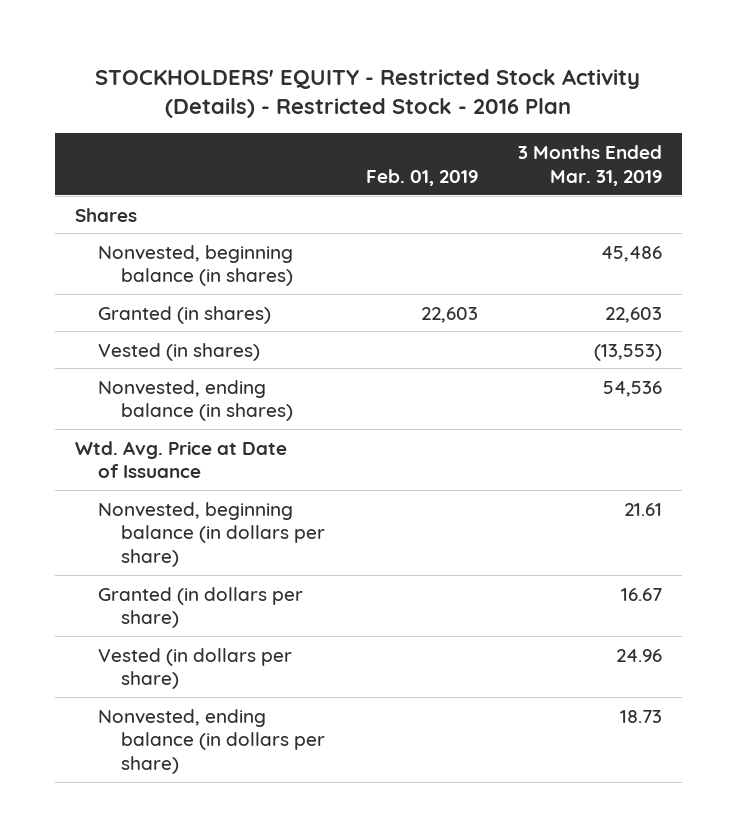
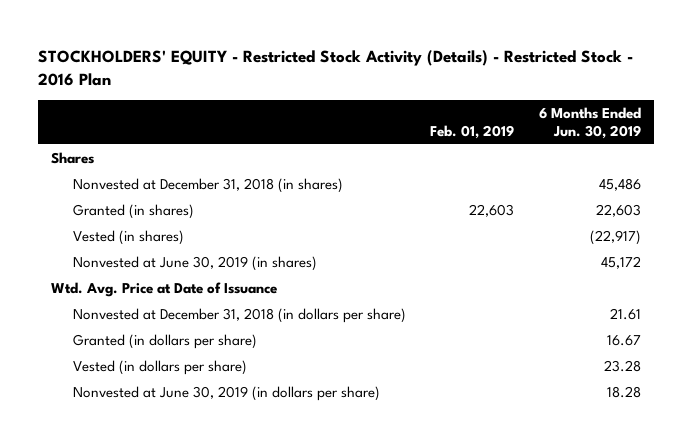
[517,144,662,186] 3 Months Ended Mar. 31, 2019 -> none
none -> [539,106,642,139] 6 Months Ended Jun. 30, 2019
[98,244,294,287] Nonvested, beginning balance (in shares) -> [72,178,343,194] Nonvested at December 31, 2018 (in shares)
[98,379,294,422] Nonvested, ending balance (in shares) -> [72,256,317,272] Nonvested at June 30, 2019 (in shares)
[98,501,326,568] Nonvested, beginning balance (in dollars per share) -> [72,308,406,324] Nonvested at December 31, 2018 (in dollars per share)
[98,708,326,775] Nonvested, ending balance (in dollars per share) -> [72,386,380,402] Nonvested at June 30, 2019 (in dollars per share)

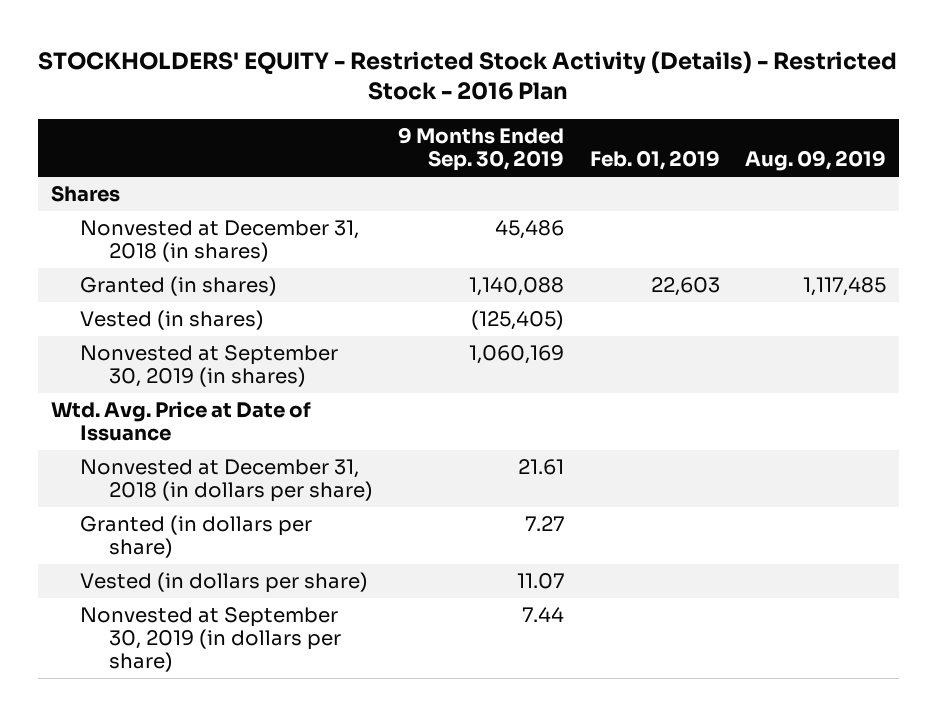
[539,106,642,139] 6 Months Ended Jun. 30, 2019 -> none
none -> [398,127,565,172] 9 Months Ended Sep. 30, 2019
none -> [745,150,887,172] Aug. 09, 2019
[72,256,317,272] Nonvested at June 30, 2019 (in shares) -> [79,345,338,388] Nonvested at September 30, 2019 (in shares)
[72,386,380,402] Nonvested at June 30, 2019 (in dollars per share) -> [79,607,341,673] Nonvested at September 30, 2019 (in dollars per share)

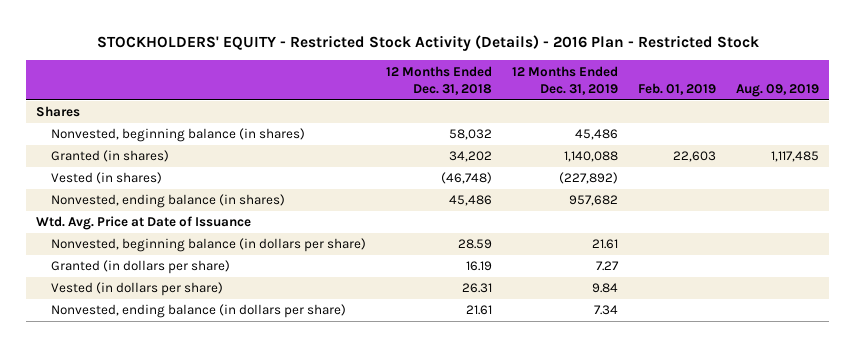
[38,50,898,101] STOCKHOLDERS' EQUITY - Restricted Stock Activity (Details) - Restricted Stock - 2016 Plan -> [96,34,759,51] STOCKHOLDERS' EQUITY - Restricted Stock Activity (Details) - 2016 Plan - Restricted Stock
[398,127,565,172] 9 Months Ended Sep. 30, 2019 -> none
none -> [385,65,492,95] 12 Months Ended Dec. 31, 2018
none -> [511,65,618,95] 12 Months Ended Dec. 31, 2019
[79,220,359,263] Nonvested at December 31, 2018 (in shares) -> [50,128,305,143] Nonvested, beginning balance (in shares)
[79,345,338,388] Nonvested at September 30, 2019 (in shares) -> [50,194,285,209] Nonvested, ending balance (in shares)
[79,459,373,503] Nonvested at December 31, 2018 (in dollars per share) -> [50,238,366,253] Nonvested, beginning balance (in dollars per share)
[79,607,341,673] Nonvested at September 30, 2019 (in dollars per share) -> [50,304,346,319] Nonvested, ending balance (in dollars per share)

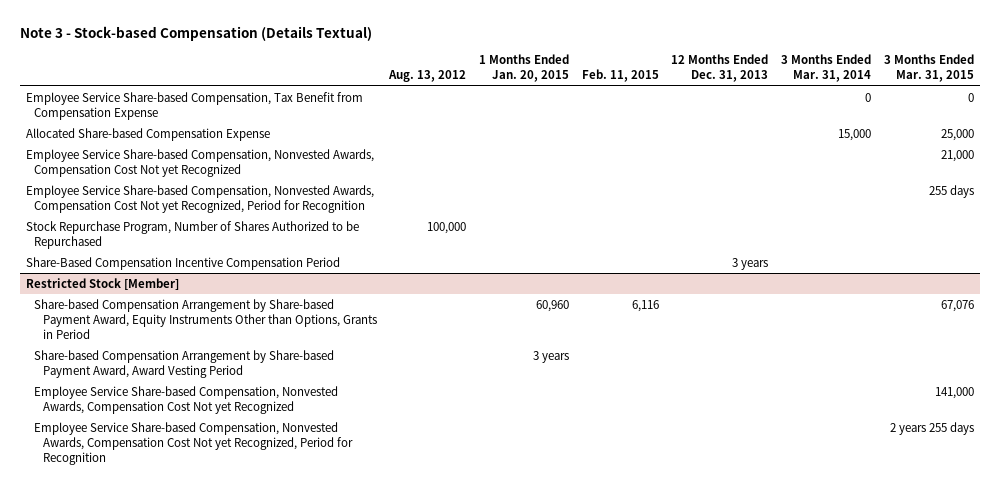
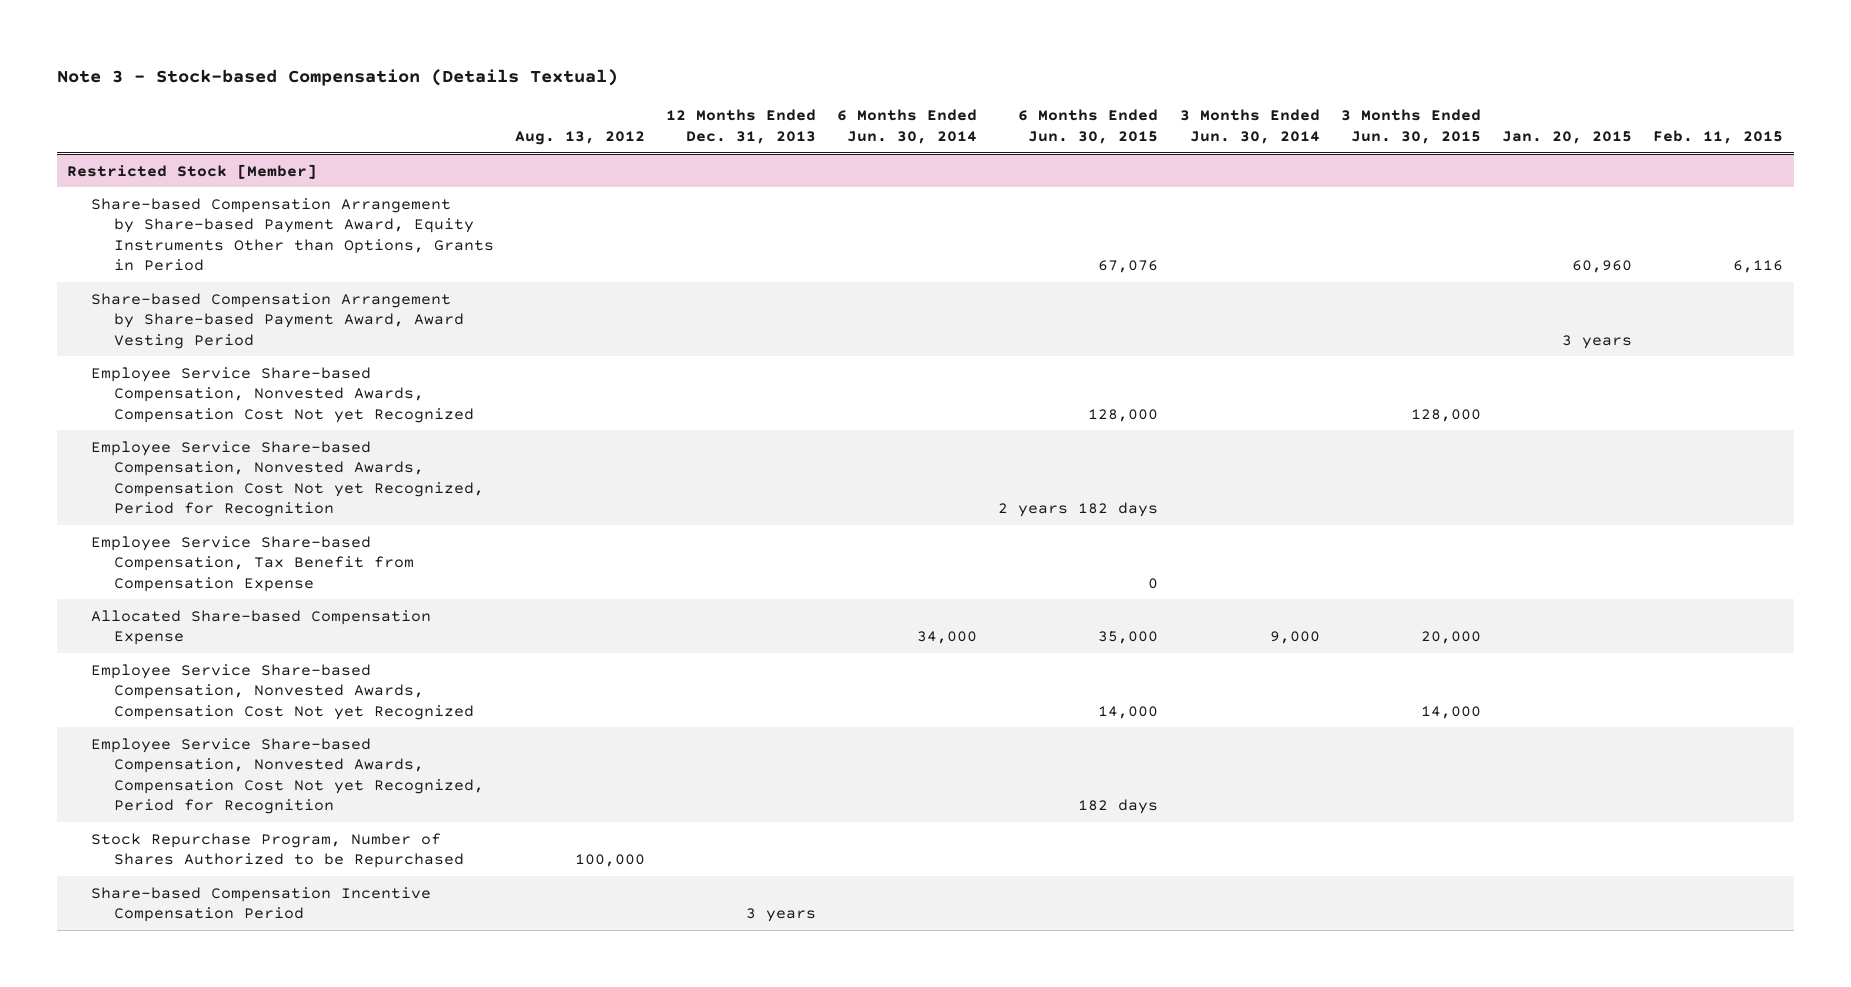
[479,54,570,83] 1 Months Ended Jan. 20, 2015 -> none
[781,54,872,83] 3 Months Ended Mar. 31, 2014 -> none
[883,54,974,83] 3 Months Ended Mar. 31, 2015 -> none
none -> [837,109,978,144] 6 Months Ended Jun. 30, 2014
none -> [1018,109,1159,144] 6 Months Ended Jun. 30, 2015
none -> [1179,109,1320,144] 3 Months Ended Jun. 30, 2014
none -> [1340,109,1481,144] 3 Months Ended Jun. 30, 2015
none -> [1501,130,1632,144] Jan. 20, 2015
[25,91,363,120] Employee Service Share-based Compensation, Tax Benefit from Compensation Expense -> none
[25,127,270,141] Allocated Share-based Compensation Expense -> none
[25,148,374,177] Employee Service Share-based Compensation, Nonvested Awards, Compensation Cost Not yet Recognized -> none
[25,184,374,213] Employee Service Share-based Compensation, Nonvested Awards, Compensation Cost Not yet Recognized, Period for Recognition -> none
[25,220,359,249] Stock Repurchase Program, Number of Shares Authorized to be Repurchased -> none
[25,256,340,270] Share-Based Compensation Incentive Compensation Period -> none
none -> [90,535,414,592] Employee Service Share-based Compensation, Tax Benefit from Compensation Expense
none -> [90,609,431,646] Allocated Share-based Compensation Expense
none -> [90,663,474,720] Employee Service Share-based Compensation, Nonvested Awards, Compensation Cost Not yet Recognized
none -> [90,737,484,815] Employee Service Share-based Compensation, Nonvested Awards, Compensation Cost Not yet Recognized, Period for Recognition
none -> [90,832,464,869] Stock Repurchase Program, Number of Shares Authorized to be Repurchased
none -> [90,886,431,923] Share-based Compensation Incentive Compensation Period

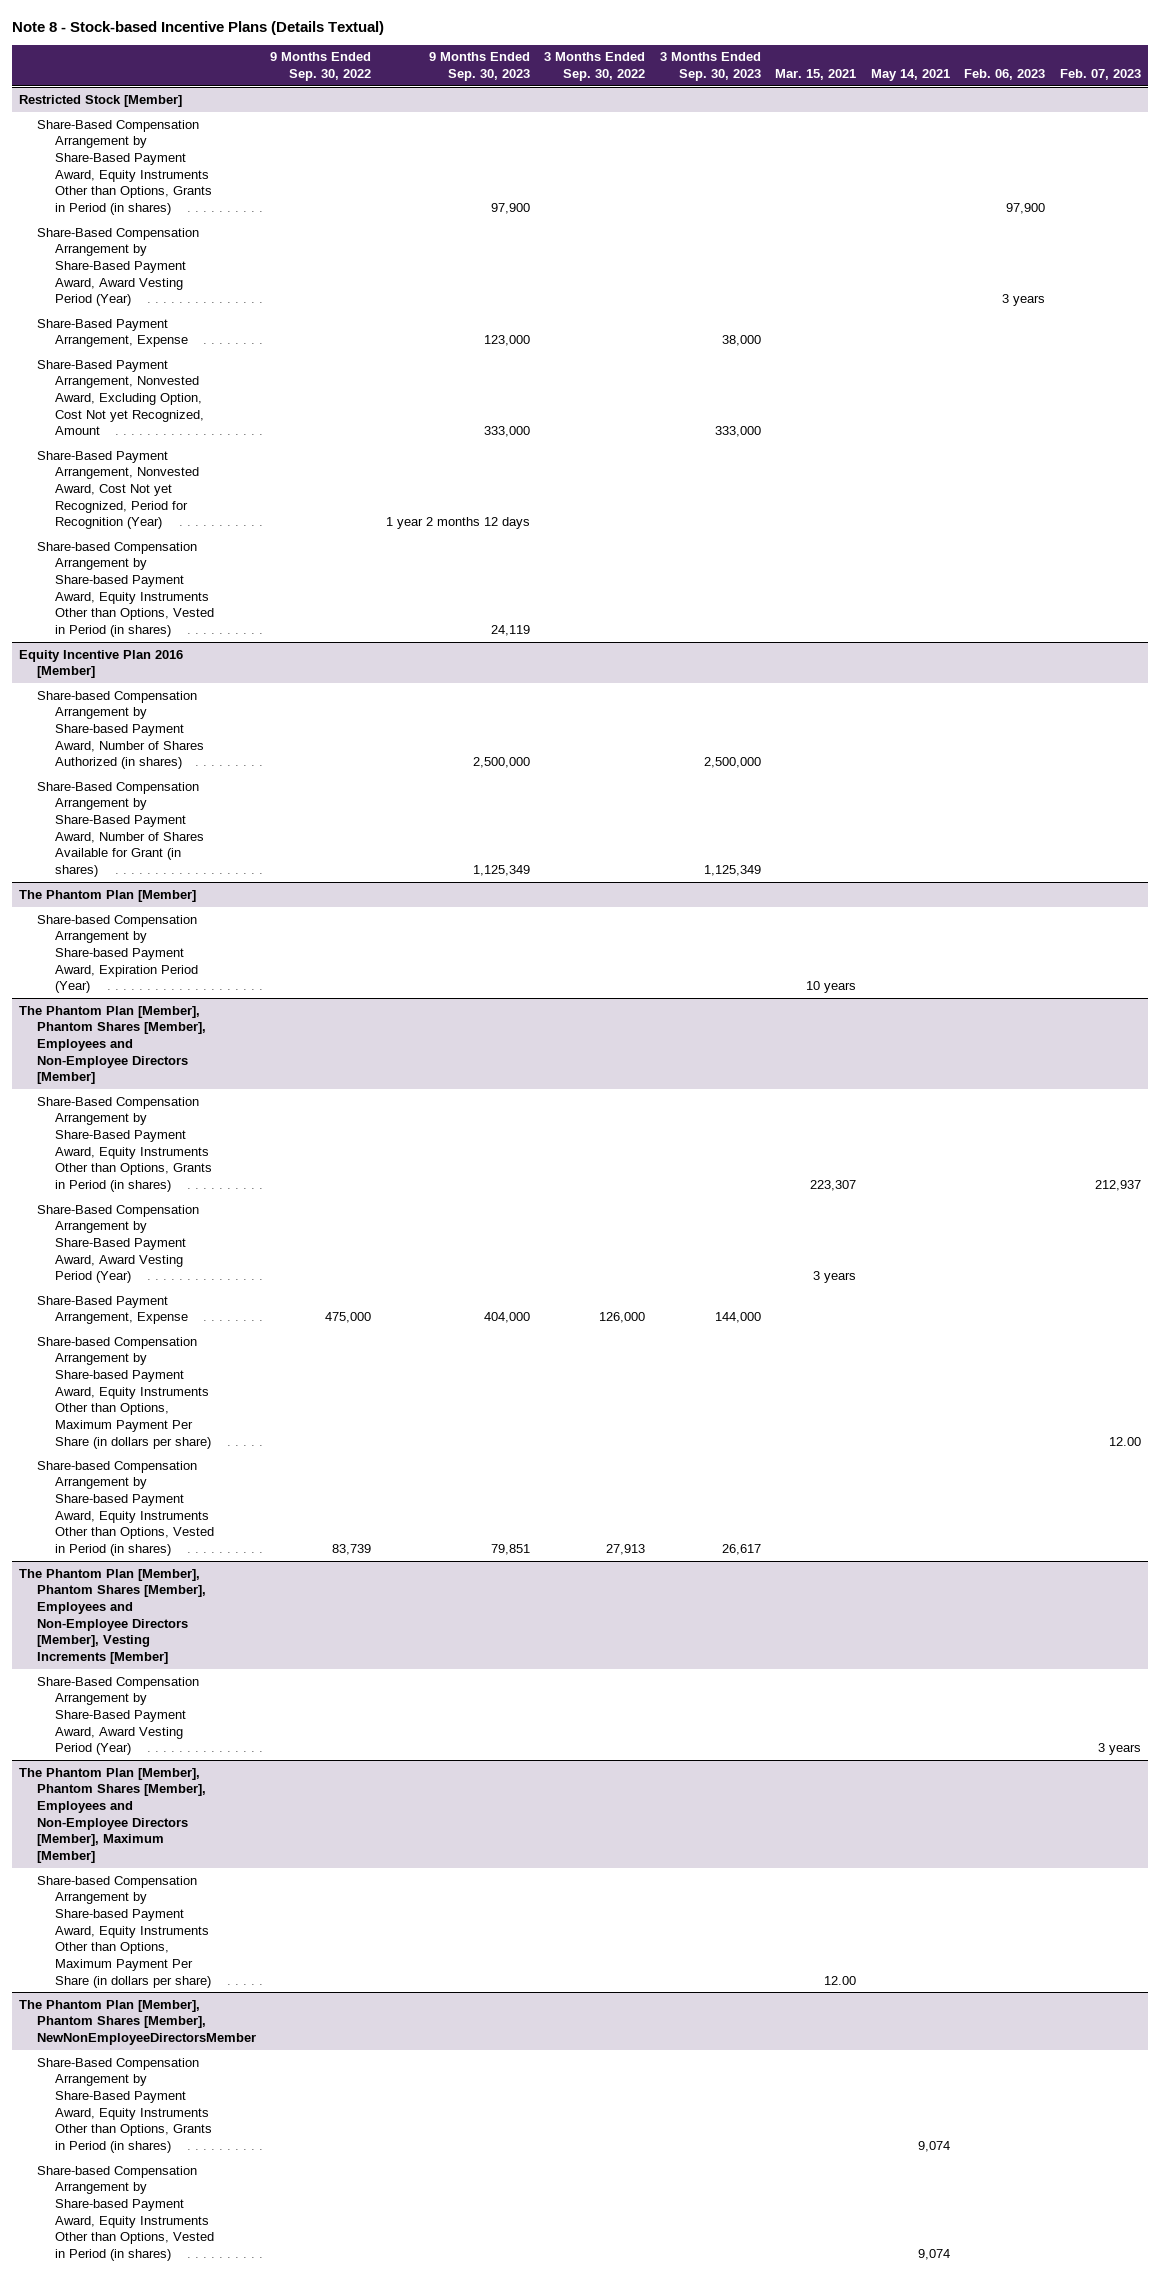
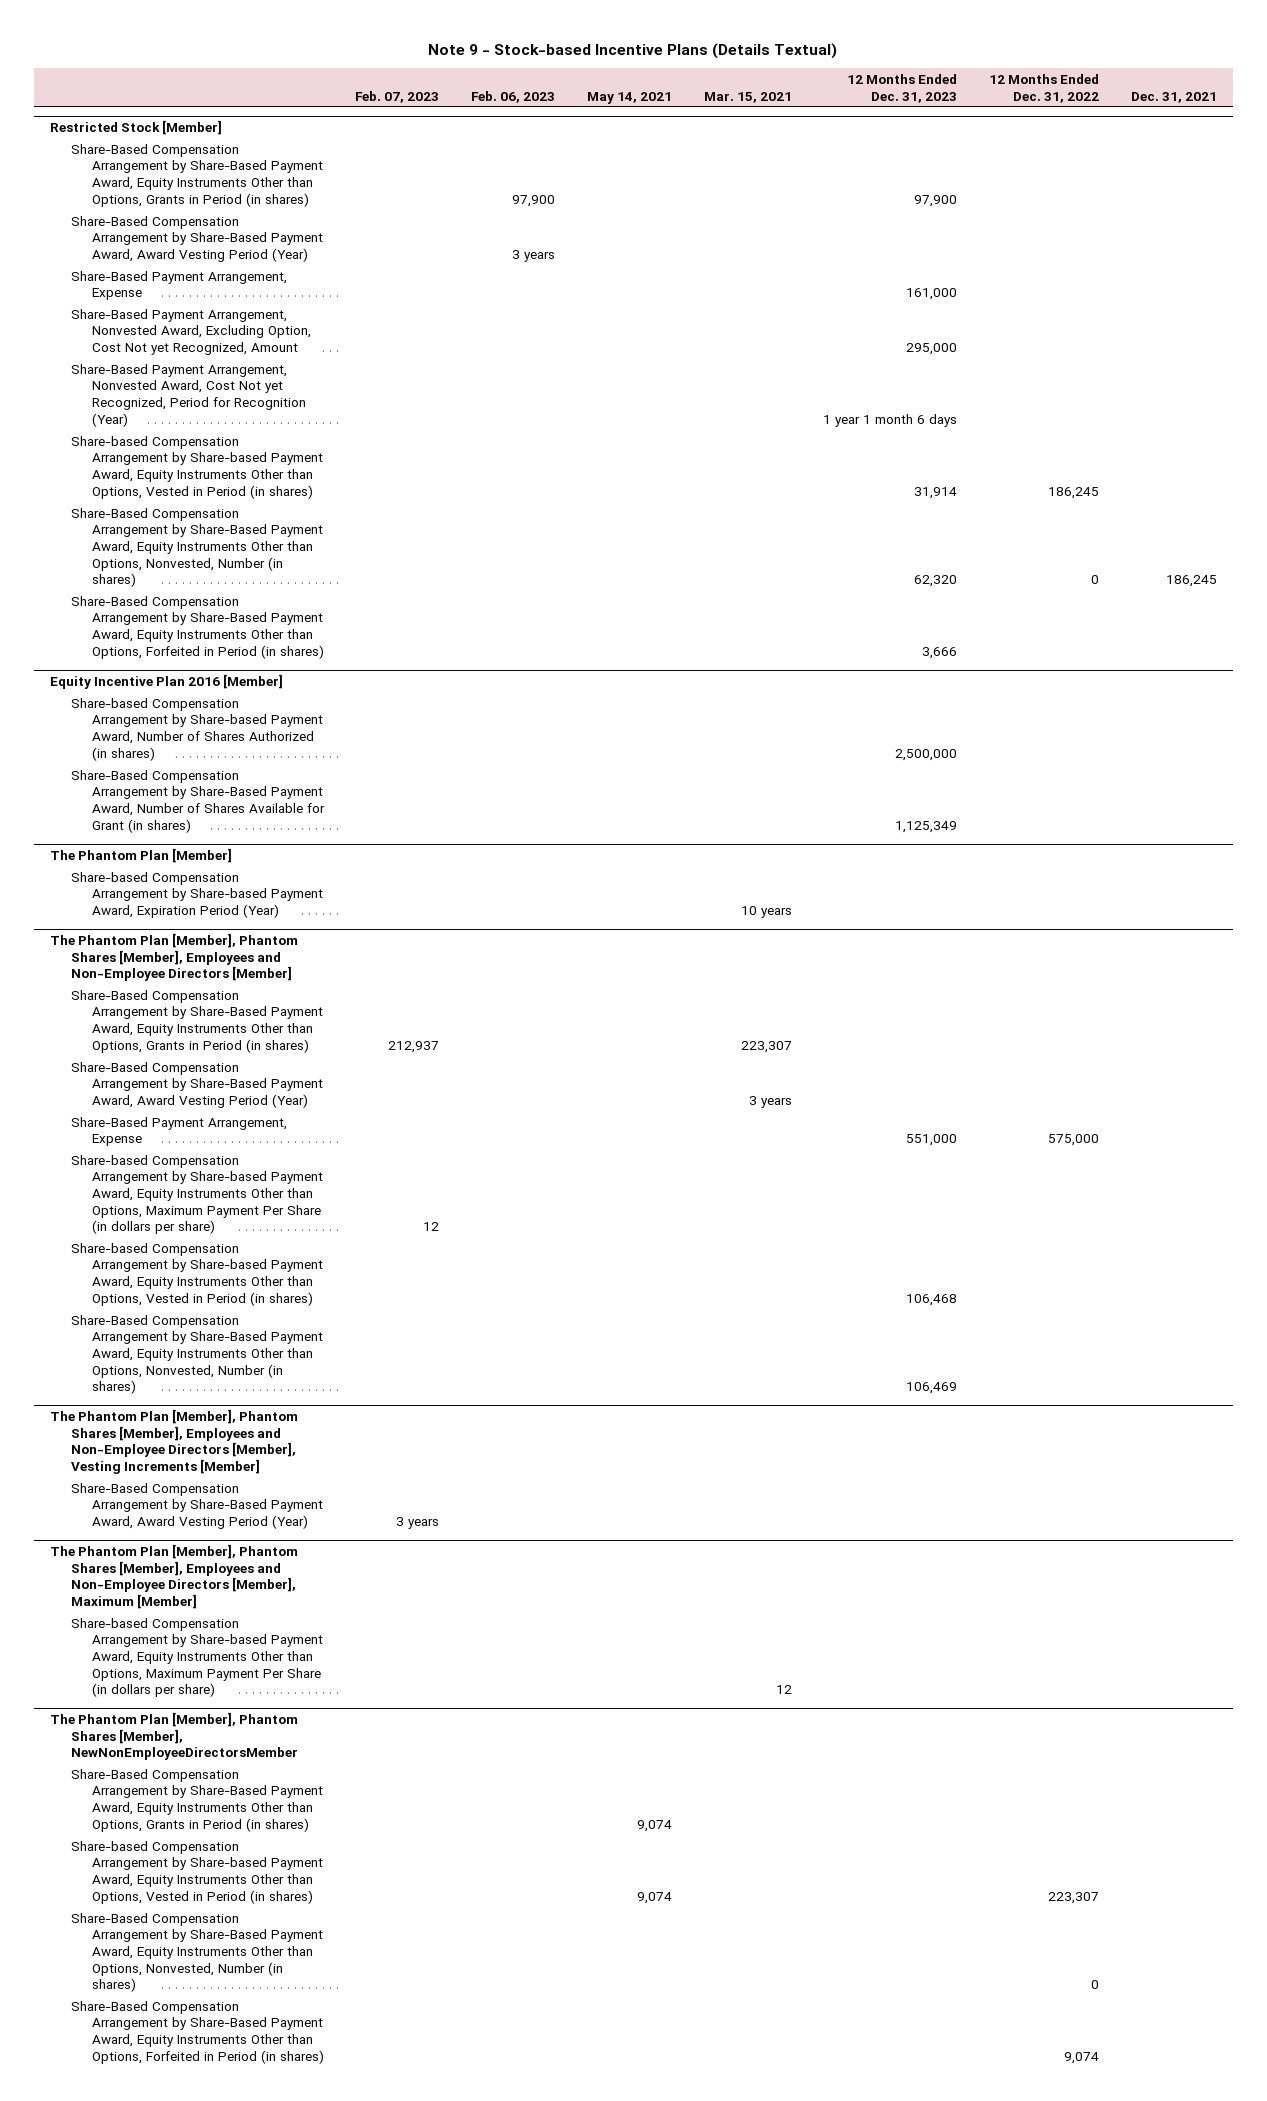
[11,20,384,35] Note 8 - Stock-based Incentive Plans (Details Textual) -> [428,42,838,59] Note 9 - Stock-based Incentive Plans (Details Textual)
[270,52,372,82] 9 Months Ended Sep. 30, 2022 -> none
[428,52,530,82] 9 Months Ended Sep. 30, 2023 -> none
[544,52,646,82] 3 Months Ended Sep. 30, 2022 -> none
[659,52,761,82] 3 Months Ended Sep. 30, 2023 -> none
none -> [847,73,958,103] 12 Months Ended Dec. 31, 2023
none -> [989,73,1100,103] 12 Months Ended Dec. 31, 2022
none -> [1130,91,1217,103] Dec. 31, 2021
none -> [70,507,323,588] Share-Based Compensation Arrangement by Share-Based Payment Award, Equity Instruments Other than Options, Nonvested, Number (in shares)
none -> [70,595,324,659] Share-Based Compensation Arrangement by Share-Based Payment Award, Equity Instruments Other than Options, Forfeited in Period (in shares)
[1108,1436,1141,1446] 12.00 -> [423,1222,440,1232] 12
none -> [70,1314,323,1395] Share-Based Compensation Arrangement by Share-Based Payment Award, Equity Instruments Other than Options, Nonvested, Number (in shares)
[824,1975,857,1985] 12.00 -> [775,1685,792,1695] 12
none -> [70,1912,323,1993] Share-Based Compensation Arrangement by Share-Based Payment Award, Equity Instruments Other than Options, Nonvested, Number (in shares)
none -> [70,2000,324,2064] Share-Based Compensation Arrangement by Share-Based Payment Award, Equity Instruments Other than Options, Forfeited in Period (in shares)

